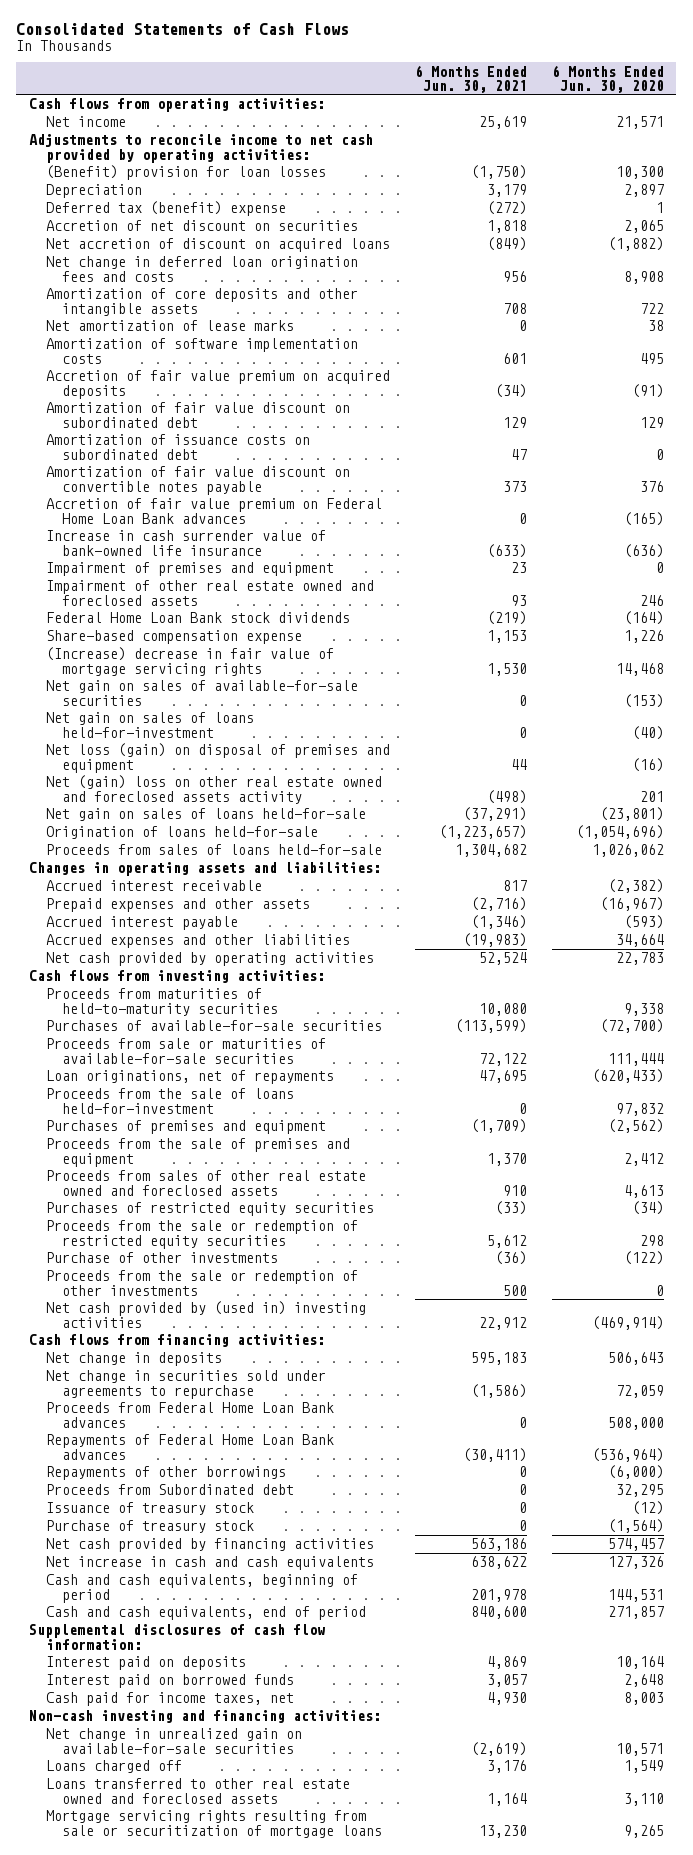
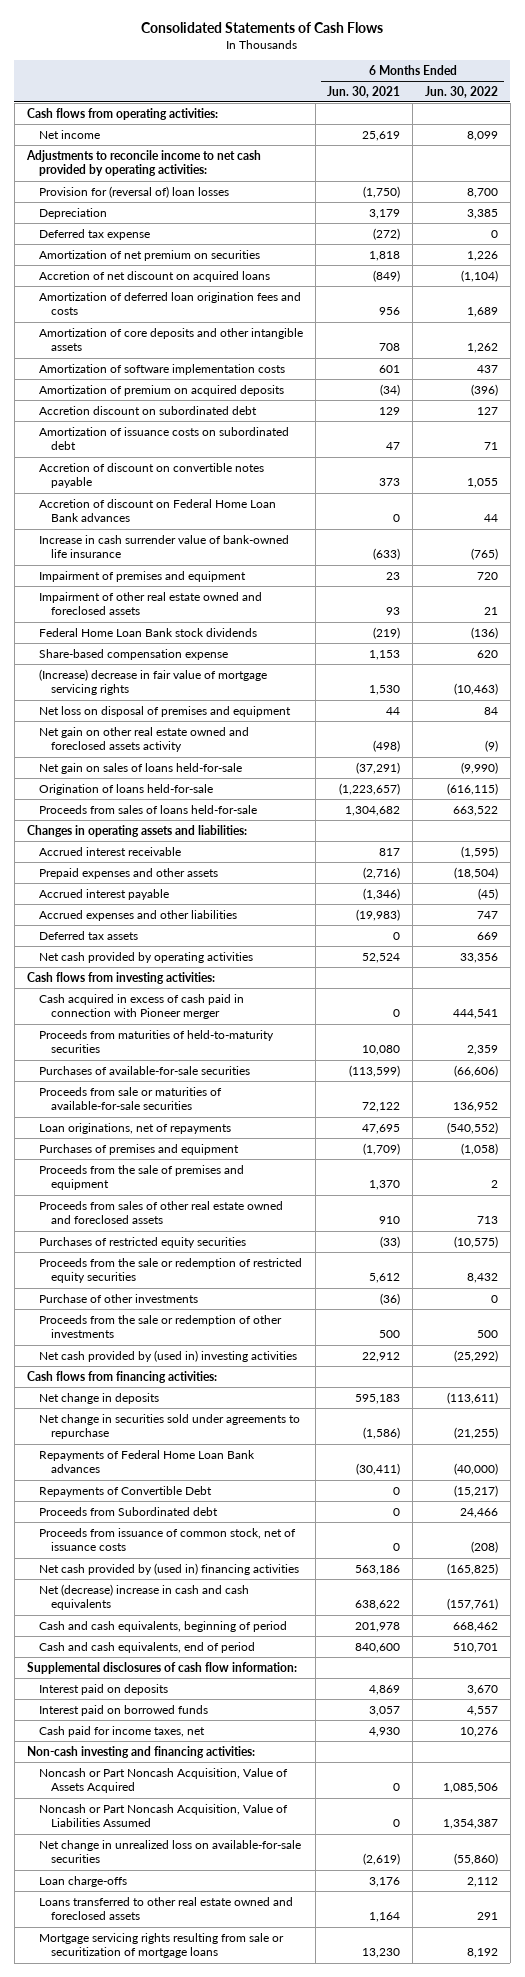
[551,64,664,94] 6 Months Ended Jun. 30, 2020 -> none
none -> [425,85,499,98] Jun. 30, 2022
[45,165,326,181] (Benefit) provision for loan losses -> [38,185,229,198] Provision for (reversal of) loan losses
[45,201,286,217] Deferred tax (benefit) expense -> [38,228,150,240] Deferred tax expense
[45,220,358,232] Accretion of net discount on securities -> [38,249,260,261] Amortization of net premium on securities
[45,238,390,253] Net accretion of discount on acquired loans -> [38,270,270,282] Accretion of net discount on acquired loans
[45,256,358,282] Net change in deferred loan origination fees and costs -> [38,291,301,316] Amortization of deferred loan origination fees and costs
[45,320,294,332] Net amortization of lease marks -> none
[45,370,390,399] Accretion of fair value premium on acquired deposits -> [38,384,284,396] Amortization of premium on acquired deposits
[45,402,350,428] Amortization of fair value discount on subordinated debt -> [38,405,257,415] Accretion discount on subordinated debt
[45,466,350,495] Amortization of fair value discount on convertible notes payable -> [38,462,264,489] Accretion of discount on convertible notes payable
[45,498,382,524] Accretion of fair value premium on Federal Home Loan Bank advances -> [38,498,276,523] Accretion of discount on Federal Home Loan Bank advances
[45,680,358,706] Net gain on sales of available-for-sale securities -> none
[45,712,254,738] Net gain on sales of loans held-for-investment -> none
[45,743,390,773] Net loss (gain) on disposal of premises and equipment -> [38,705,291,717] Net loss on disposal of premises and equipment
[45,775,382,804] Net (gain) loss on other real estate owned and foreclosed assets activity -> [38,726,249,753] Net gain on other real estate owned and foreclosed assets activity
none -> [38,930,138,940] Deferred tax assets
none -> [38,993,244,1020] Cash acquired in excess of cash paid in connection with Pioneer merger
[45,1088,294,1114] Proceeds from the sale of loans held-for-investment -> none
[45,1402,334,1428] Proceeds from Federal Home Loan Bank advances -> none
[45,1466,286,1481] Repayments of other borrowings -> none
none -> [38,1485,212,1497] Repayments of Convertible Debt
[45,1502,254,1516] Issuance of treasury stock -> none
[45,1520,254,1534] Purchase of treasury stock -> none
none -> [38,1527,296,1552] Proceeds from issuance of common stock, net of issuance costs
[45,1538,374,1553] Net cash provided by financing activities -> [38,1562,299,1575] Net cash provided by (used in) financing activities
[45,1556,374,1571] Net increase in cash and cash equivalents -> [38,1583,249,1611] Net (decrease) increase in cash and cash equivalents
none -> [38,1767,288,1794] Noncash or Part Noncash Acquisition, Value of Assets Acquired
none -> [38,1803,288,1828] Noncash or Part Noncash Acquisition, Value of Liabilities Assumed
[45,1728,302,1754] Net change in unrealized gain on available-for-sale securities -> [38,1839,301,1864] Net change in unrealized loss on available-for-sale securities
[45,1760,182,1774] Loans charged off -> [38,1875,127,1887] Loan charge-offs

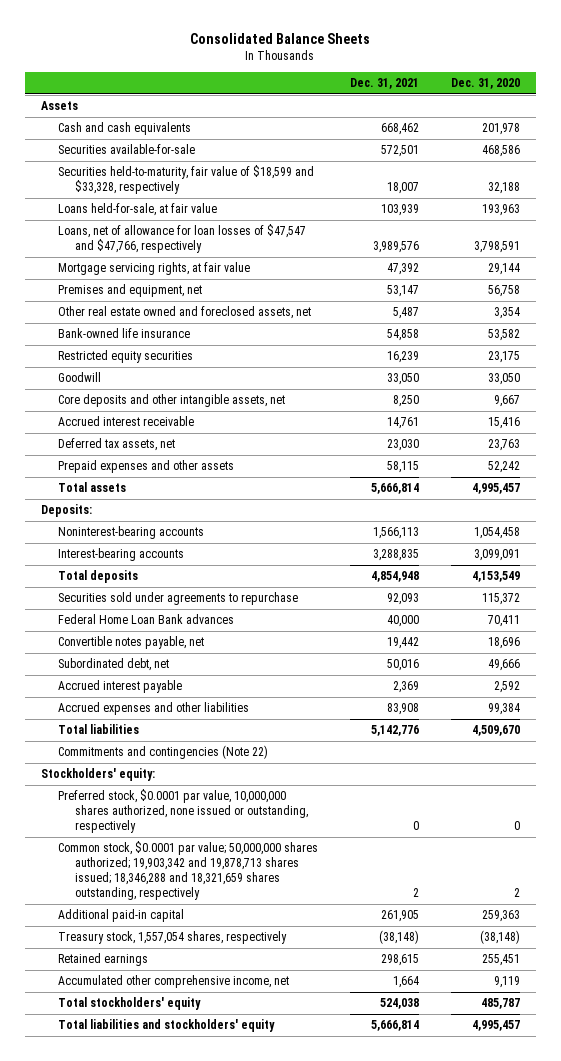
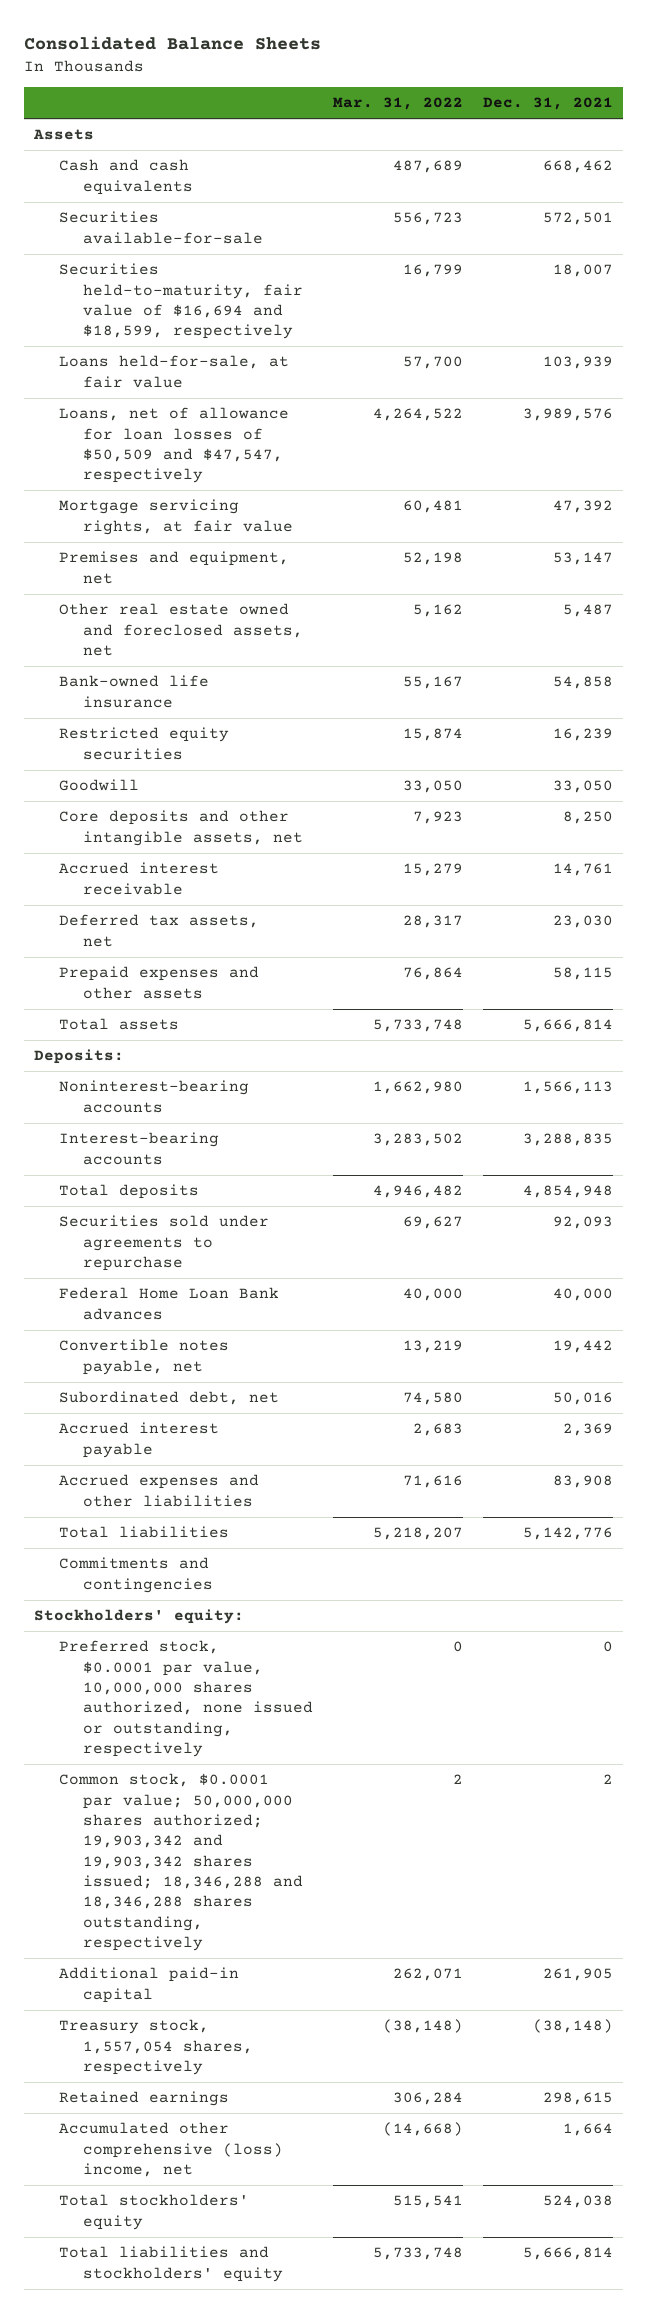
[450,78,520,90] Dec. 31, 2020 -> none
none -> [333,96,464,110] Mar. 31, 2022
[58,165,315,195] Securities held-to-maturity, fair value of $18,599 and $33,328, respectively -> [58,263,304,340] Securities held-to-maturity, fair value of $16,694 and $18,599, respectively
[58,224,307,254] Loans, net of allowance for loan losses of $47,547 and $47,766, respectively -> [58,407,289,484] Loans, net of allowance for loan losses of $50,509 and $47,547, respectively
[58,745,269,760] Commitments and contingencies (Note 22) -> [58,1557,214,1593] Commitments and contingencies
[58,841,319,901] Common stock, $0.0001 par value; 50,000,000 shares authorized; 19,903,342 and 19,878,713 shares issued; 18,346,288 and 18,321,659 shares outstanding, respectively -> [58,1773,304,1951] Common stock, $0.0001 par value; 50,000,000 shares authorized; 19,903,342 and 19,903,342 shares issued; 18,346,288 and 18,346,288 shares outstanding, respectively
[58,975,290,989] Accumulated other comprehensive income, net -> [58,2122,284,2177] Accumulated other comprehensive (loss) income, net

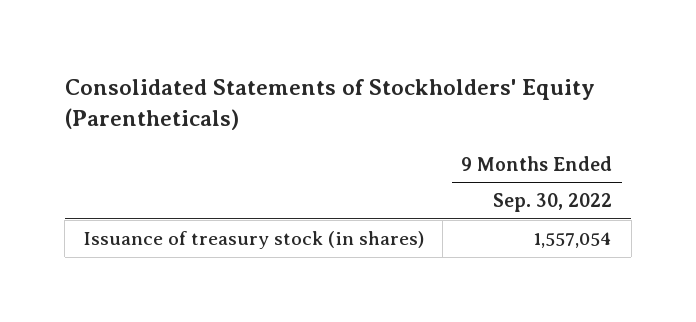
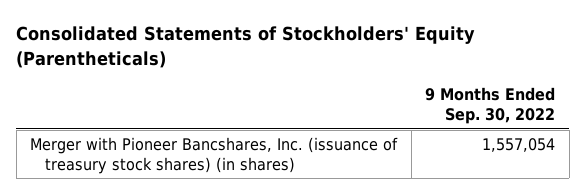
[83,231,425,250] Issuance of treasury stock (in shares) -> [30,136,399,174] Merger with Pioneer Bancshares, Inc. (issuance of treasury stock shares) (in shares)

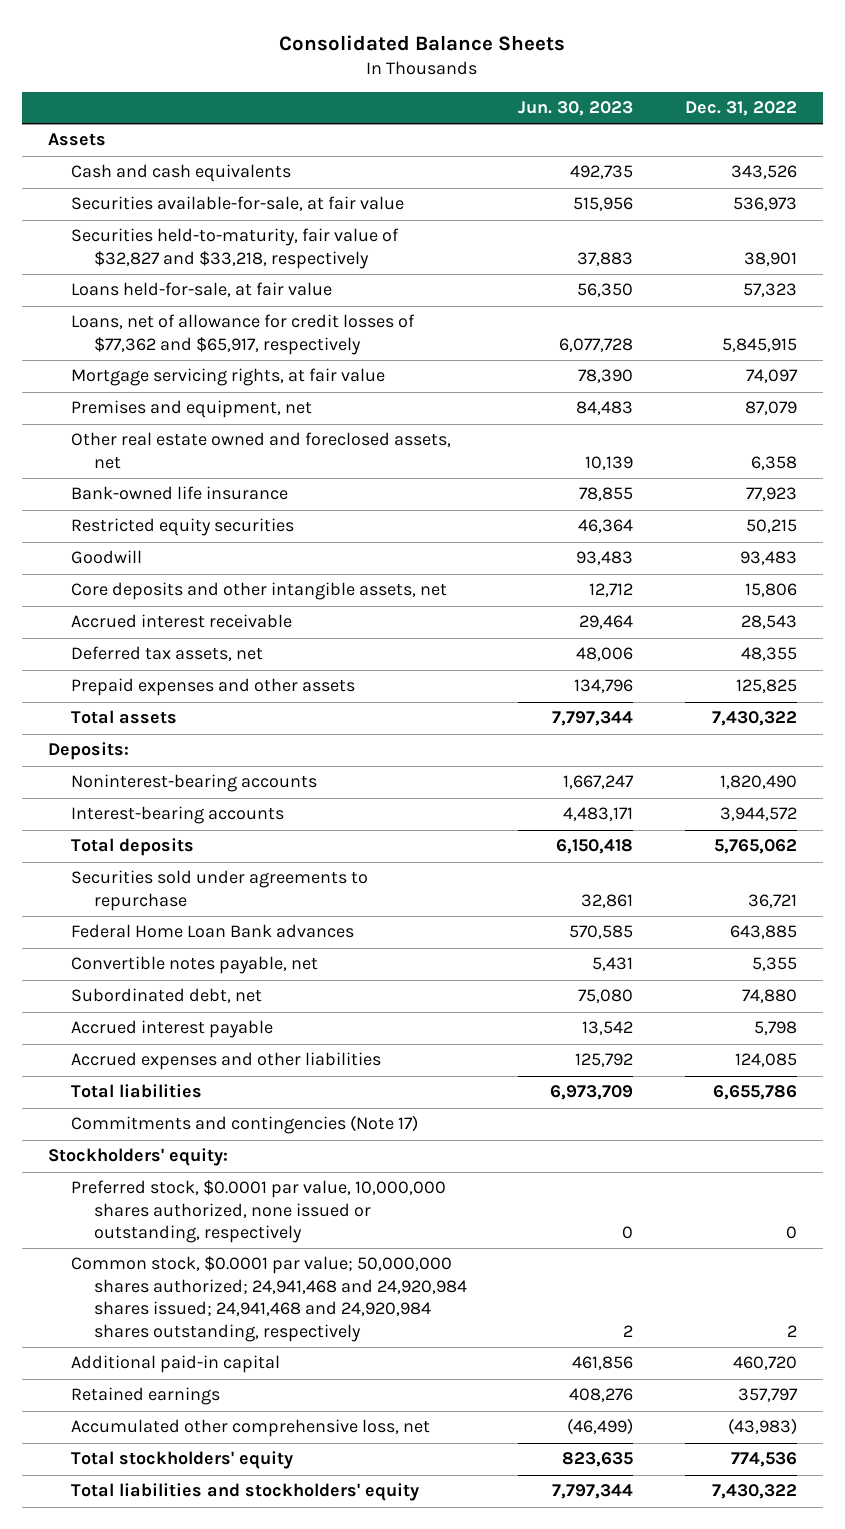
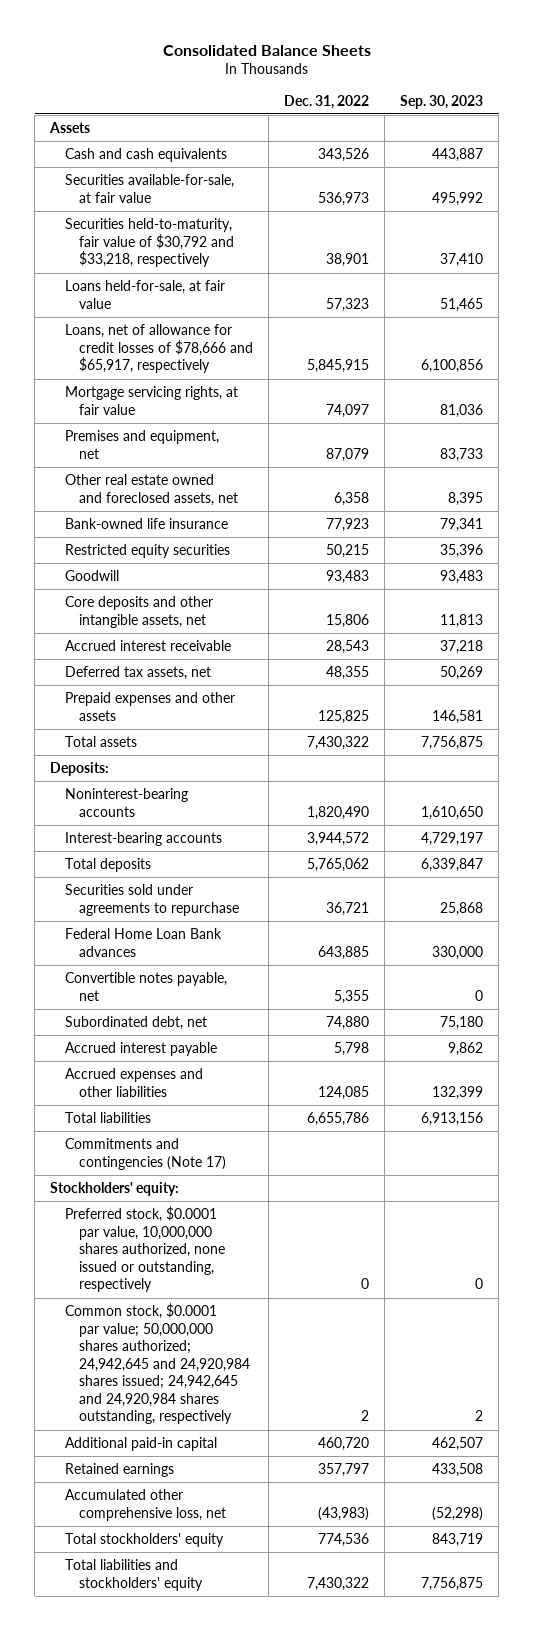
[518,101,634,117] Jun. 30, 2023 -> none
none -> [400,94,484,109] Sep. 30, 2023
[70,228,399,269] Securities held-to-maturity, fair value of $32,827 and $33,218, respectively -> [64,218,235,268] Securities held-to-maturity, fair value of $30,792 and $33,218, respectively
[70,314,415,355] Loans, net of allowance for credit losses of $77,362 and $65,917, respectively -> [64,324,254,374] Loans, net of allowance for credit losses of $78,666 and $65,917, respectively
[70,1256,467,1342] Common stock, $0.0001 par value; 50,000,000 shares authorized; 24,941,468 and 24,920,984 shares issued; 24,941,468 and 24,920,984 shares outstanding, respectively -> [64,1303,251,1425] Common stock, $0.0001 par value; 50,000,000 shares authorized; 24,942,645 and 24,920,984 shares issued; 24,942,645 and 24,920,984 shares outstanding, respectively

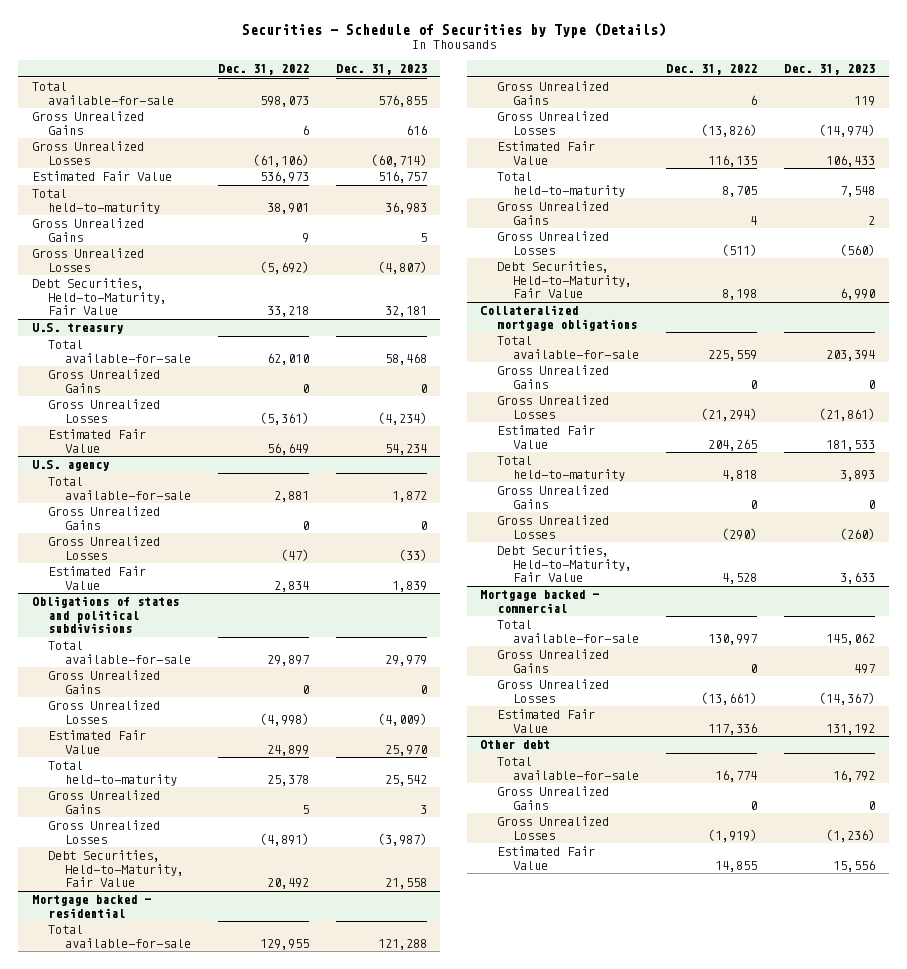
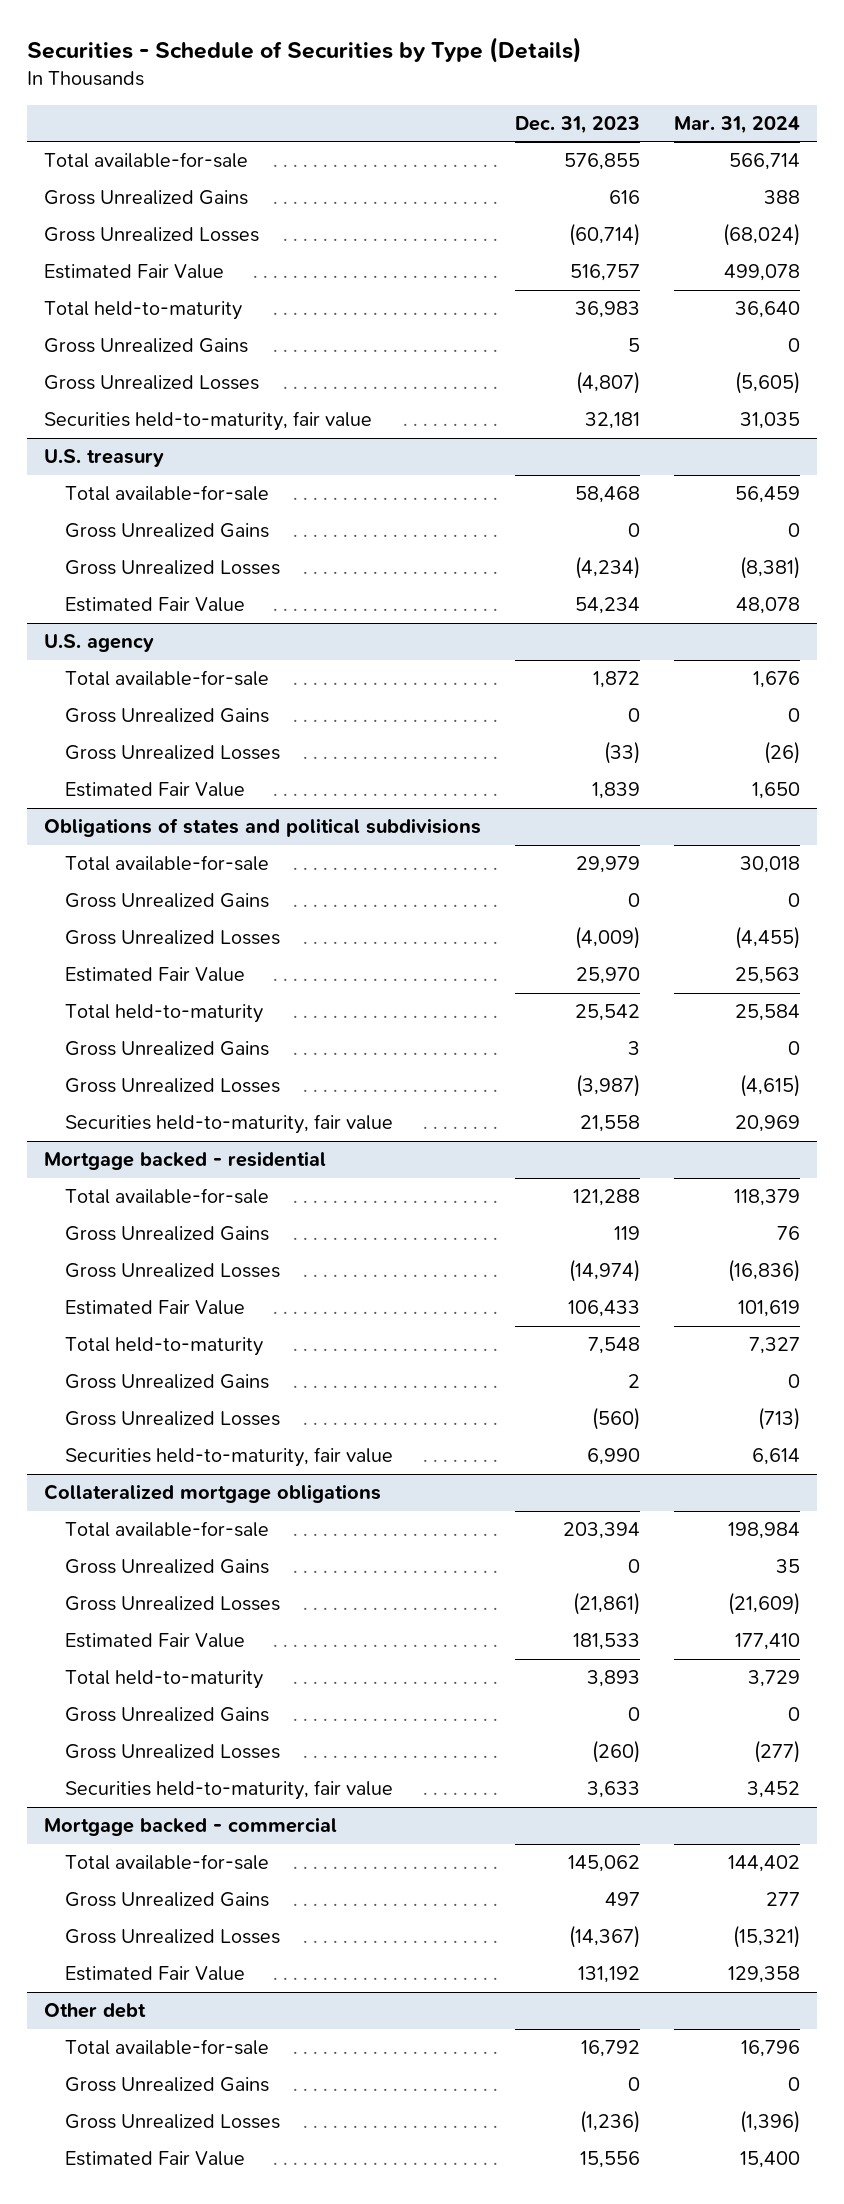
[217,64,309,76] Dec. 31, 2022 -> none
none -> [674,115,801,134] Mar. 31, 2024
[31,278,168,315] Debt Securities, Held-to-Maturity, Fair Value -> [43,411,372,432] Securities held-to-maturity, fair value
[48,850,184,887] Debt Securities, Held-to-Maturity, Fair Value -> [64,1114,393,1135] Securities held-to-maturity, fair value
[496,261,633,298] Debt Securities, Held-to-Maturity, Fair Value -> [64,1447,393,1468] Securities held-to-maturity, fair value
[496,545,633,582] Debt Securities, Held-to-Maturity, Fair Value -> [64,1780,393,1801] Securities held-to-maturity, fair value

